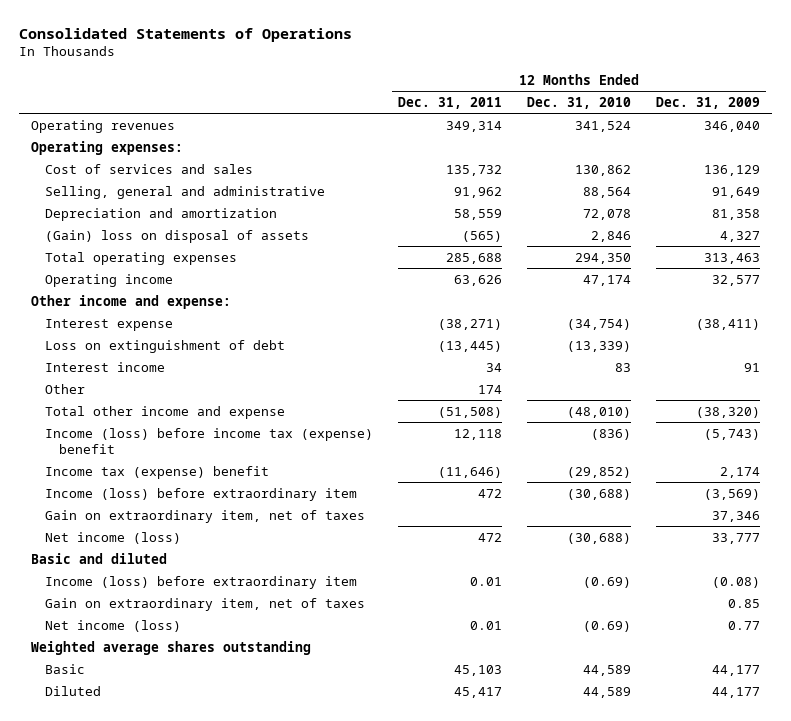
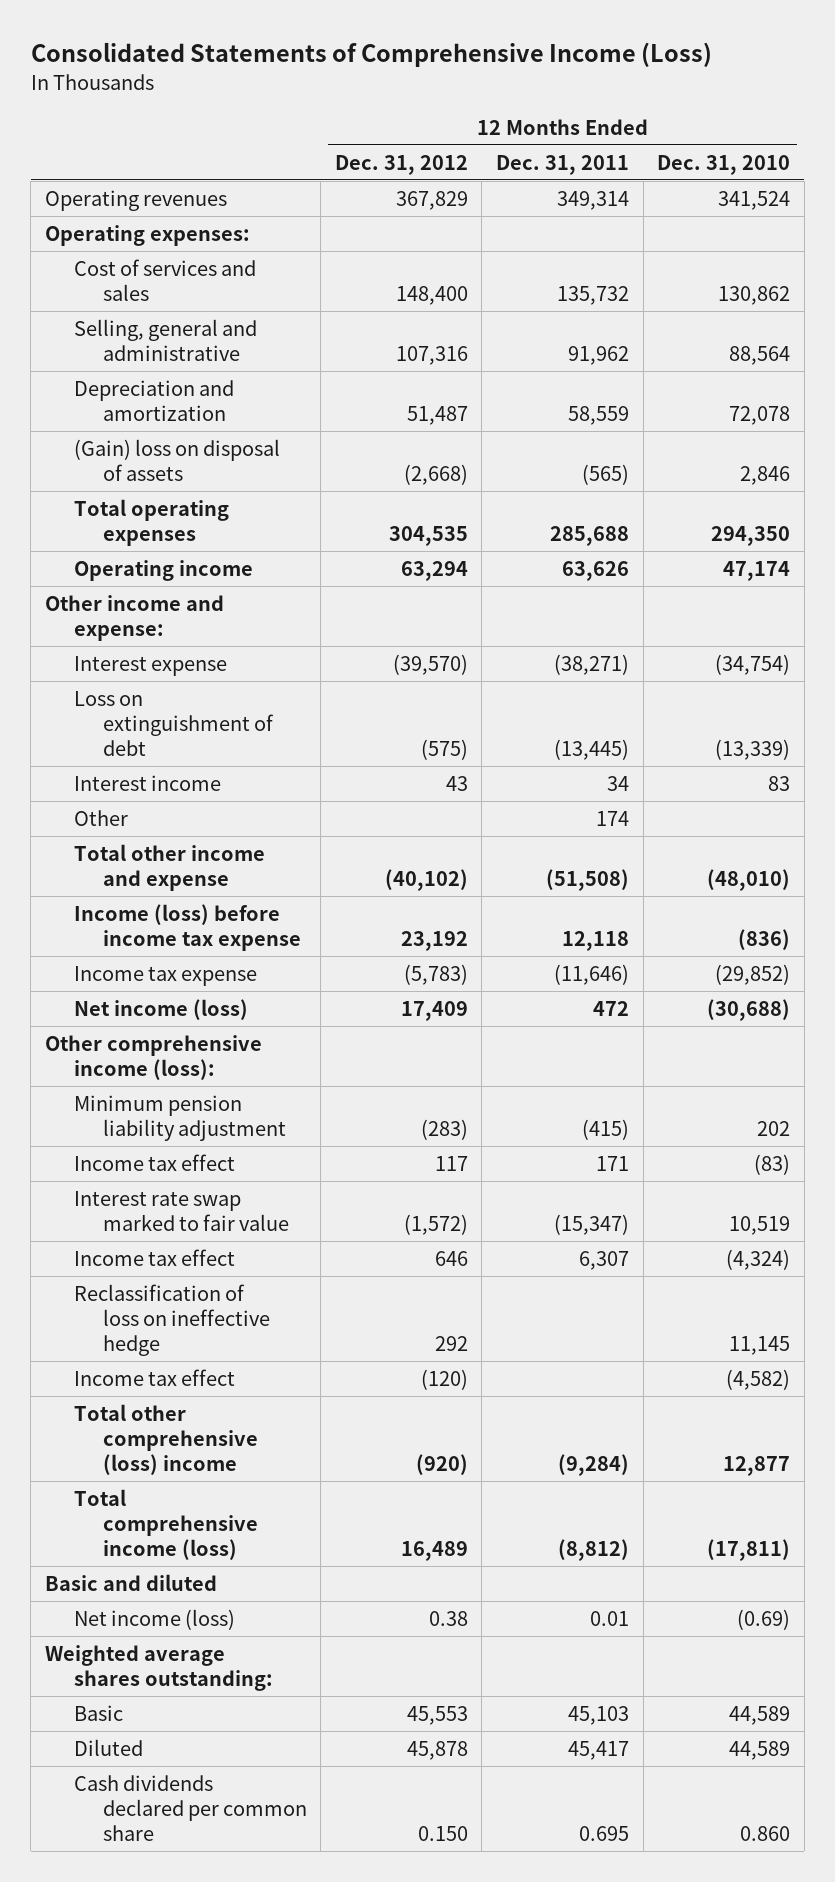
[18,27,352,42] Consolidated Statements of Operations -> [30,42,712,68] Consolidated Statements of Comprehensive Income (Loss)
[655,96,760,109] Dec. 31, 2009 -> none
none -> [334,154,468,175] Dec. 31, 2012
[45,487,358,501] Income (loss) before extraordinary item -> none
[45,509,366,523] Gain on extraordinary item, net of taxes -> none
[45,427,374,454] Income (loss) before income tax (expense) benefit -> [73,903,301,951] Income (loss) before income tax expense
[45,465,270,479] Income tax (expense) benefit -> [73,965,257,986] Income tax expense
none -> [45,1034,263,1080] Other comprehensive income (loss):
none -> [73,1094,286,1141] Minimum pension liability adjustment
none -> [73,1153,235,1171] Income tax effect
none -> [73,1190,289,1231] Interest rate swap marked to fair value
none -> [73,1248,235,1266] Income tax effect
none -> [73,1283,270,1356] Reclassification of loss on ineffective hedge
none -> [73,1368,235,1386] Income tax effect
none -> [73,1403,258,1475] Total other comprehensive (loss) income
none -> [73,1488,258,1560] Total comprehensive income (loss)
[45,575,358,589] Income (loss) before extraordinary item -> none
[45,597,366,611] Gain on extraordinary item, net of taxes -> none
[31,640,312,655] Weighted average shares outstanding -> [45,1644,273,1691] Weighted average shares outstanding:
none -> [73,1774,307,1841] Cash dividends declared per common share

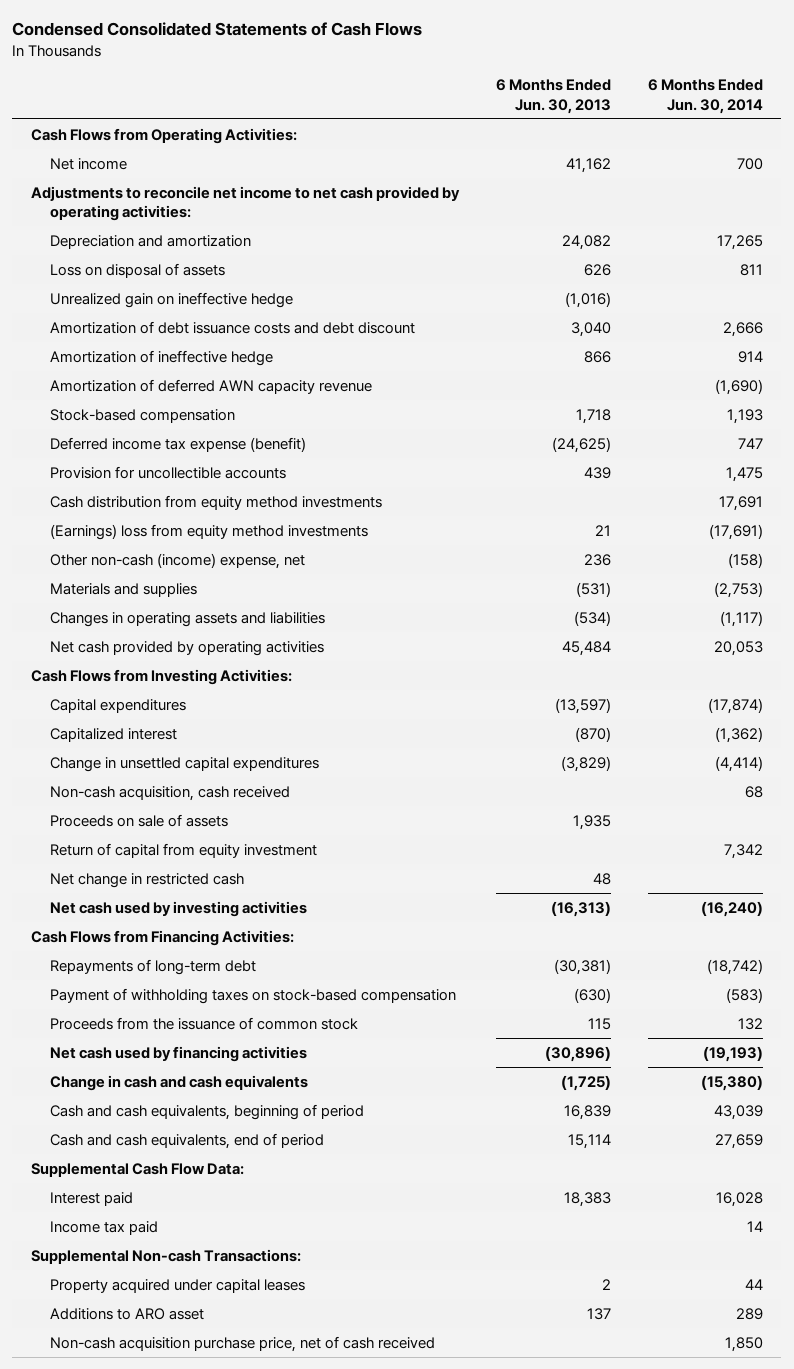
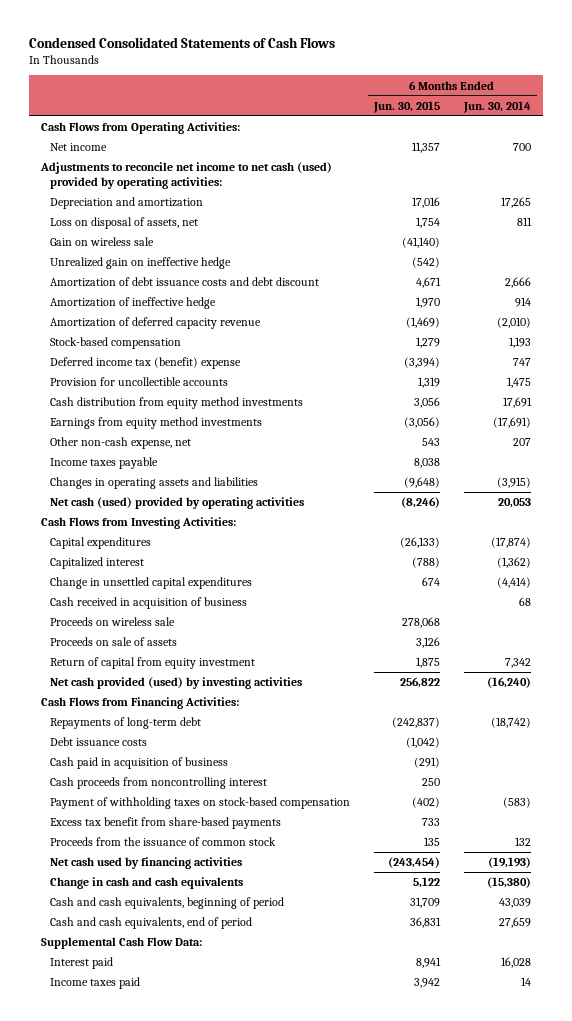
[495,79,611,114] 6 Months Ended Jun. 30, 2013 -> none
none -> [372,100,440,113] Jun. 30, 2015
[30,185,460,221] Adjustments to reconcile net income to net cash provided by operating activities: -> [40,162,333,189] Adjustments to reconcile net income to net cash (used) provided by operating activities:
[49,262,225,278] Loss on disposal of assets -> [49,217,198,230] Loss on disposal of assets, net
none -> [49,237,154,247] Gain on wireless sale
[49,378,372,394] Amortization of deferred AWN capacity revenue -> [49,317,261,330] Amortization of deferred capacity revenue
[714,378,763,395] (1,690) -> [496,317,531,329] (2,010)
[49,436,306,452] Deferred income tax expense (benefit) -> [49,357,241,370] Deferred income tax (benefit) expense
[49,582,197,597] Materials and supplies -> none
[49,523,368,540] (Earnings) loss from equity method investments -> [49,417,262,430] Earnings from equity method investments
[49,552,305,569] Other non-cash (income) expense, net -> [49,437,191,450] Other non-cash expense, net
[727,552,763,568] (158) -> [512,438,531,447] 207
none -> [49,457,158,470] Income taxes payable
[719,610,763,627] (1,117) -> [496,477,531,489] (3,915)
[49,640,324,656] Net cash provided by operating activities -> [49,497,304,510] Net cash (used) provided by operating activities
[49,785,290,801] Non-cash acquisition, cash received -> none
none -> [49,597,247,610] Cash received in acquisition of business
none -> [49,617,175,627] Proceeds on wireless sale
[49,872,244,888] Net change in restricted cash -> none
[49,900,307,917] Net cash used by investing activities -> [49,677,302,690] Net cash provided (used) by investing activities
none -> [49,737,147,747] Debt issuance costs
none -> [49,757,228,770] Cash paid in acquisition of business
none -> [49,777,267,790] Cash proceeds from noncontrolling interest
none -> [49,817,281,830] Excess tax benefit from share-based payments
[30,1248,301,1264] Supplemental Non-cash Transactions: -> none
[49,1278,305,1293] Property acquired under capital leases -> none
[49,1307,204,1320] Additions to ARO asset -> none
[49,1335,435,1352] Non-cash acquisition purchase price, net of cash received -> none
[49,1220,158,1235] Income tax paid -> [49,977,140,990] Income taxes paid

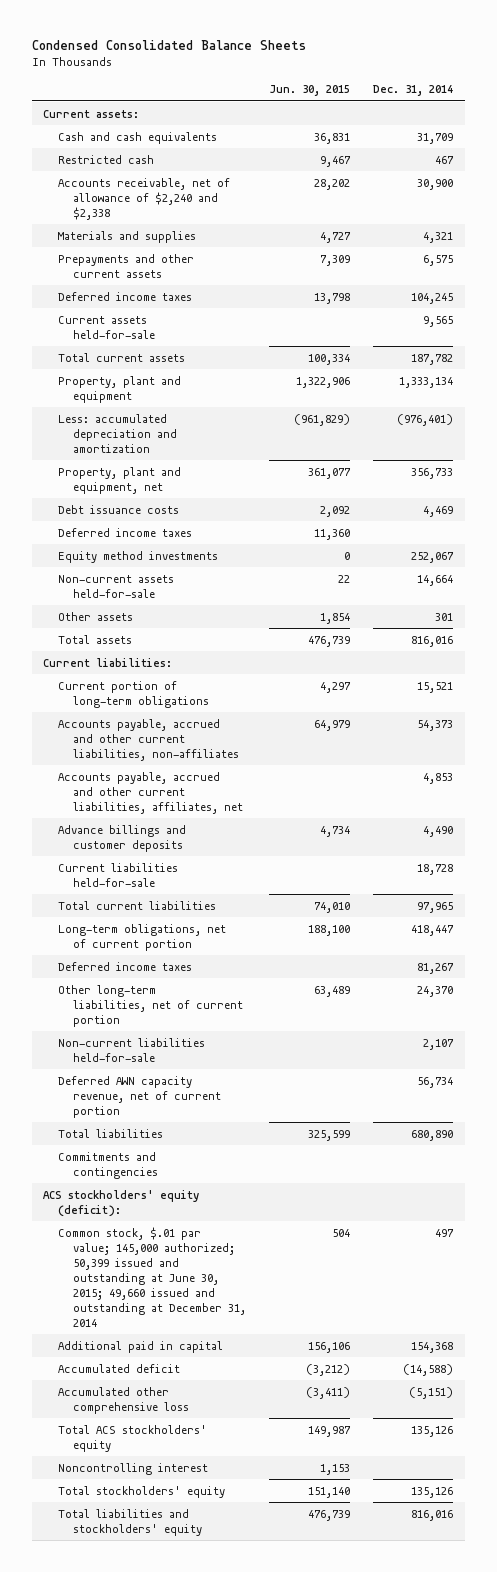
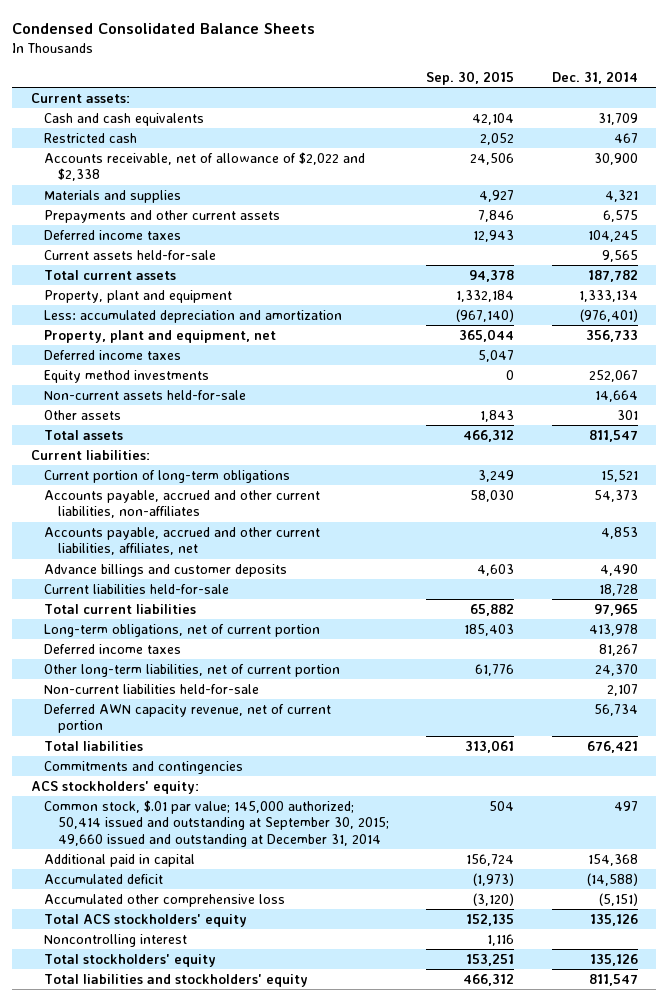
[269,85,351,97] Jun. 30, 2015 -> none
none -> [426,70,515,85] Sep. 30, 2015
[58,177,231,220] Accounts receivable, net of allowance of $2,240 and $2,338 -> [44,151,366,182] Accounts receivable, net of allowance of $2,022 and $2,338
[58,504,180,514] Debt issuance costs -> none
[411,635,454,647] 816,016 -> [588,429,638,442] 811,547
[411,924,455,936] 418,447 -> [588,623,638,636] 413,978
[411,1129,454,1141] 680,890 -> [586,740,638,753] 676,421
[43,1189,200,1217] ACS stockholders' equity (deficit): -> [30,780,199,794] ACS stockholders' equity:
[58,1226,247,1327] Common stock, $.01 par value; 145,000 authorized; 50,399 issued and outstanding at June 30, 2015; 49,660 issued and outstanding at December 31, 2014 -> [44,799,389,847] Common stock, $.01 par value; 145,000 authorized; 50,414 issued and outstanding at September 30, 2015; 49,660 issued and outstanding at December 31, 2014
[411,1509,454,1521] 816,016 -> [588,973,638,986] 811,547

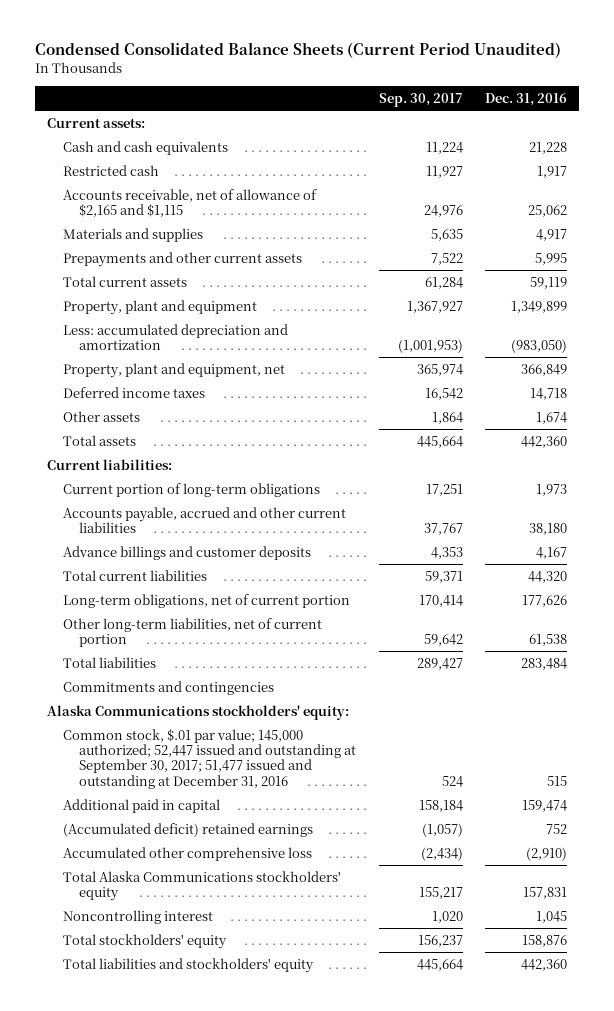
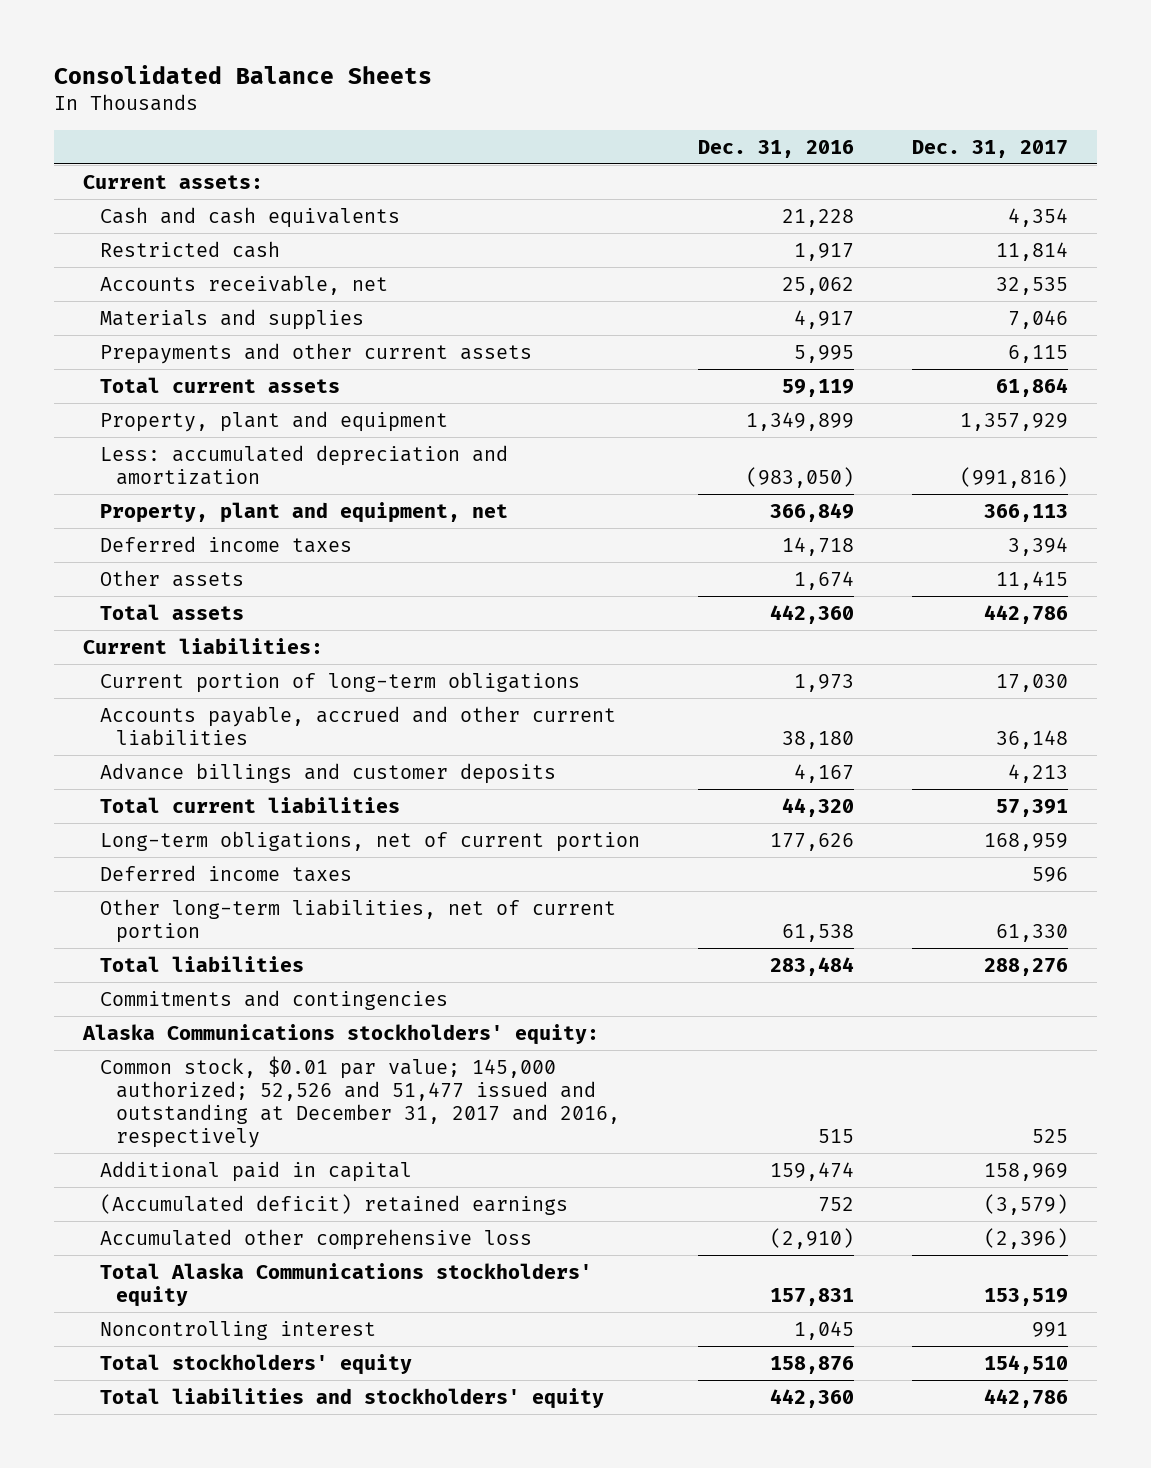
[35,42,562,59] Condensed Consolidated Balance Sheets (Current Period Unaudited) -> [53,64,432,84] Consolidated Balance Sheets
[378,92,463,107] Sep. 30, 2017 -> none
none -> [911,139,1068,158] Dec. 31, 2017
[62,188,317,218] Accounts receivable, net of allowance of $2,165 and $1,115 -> [99,274,388,295] Accounts receivable, net
none -> [99,864,352,882] Deferred income taxes
[62,728,356,789] Common stock, $.01 par value; 145,000 authorized; 52,447 issued and outstanding at September 30, 2017; 51,477 issued and outstanding at December 31, 2016 -> [99,1055,621,1148] Common stock, $0.01 par value; 145,000 authorized; 52,526 and 51,477 issued and outstanding at December 31, 2017 and 2016, respectively

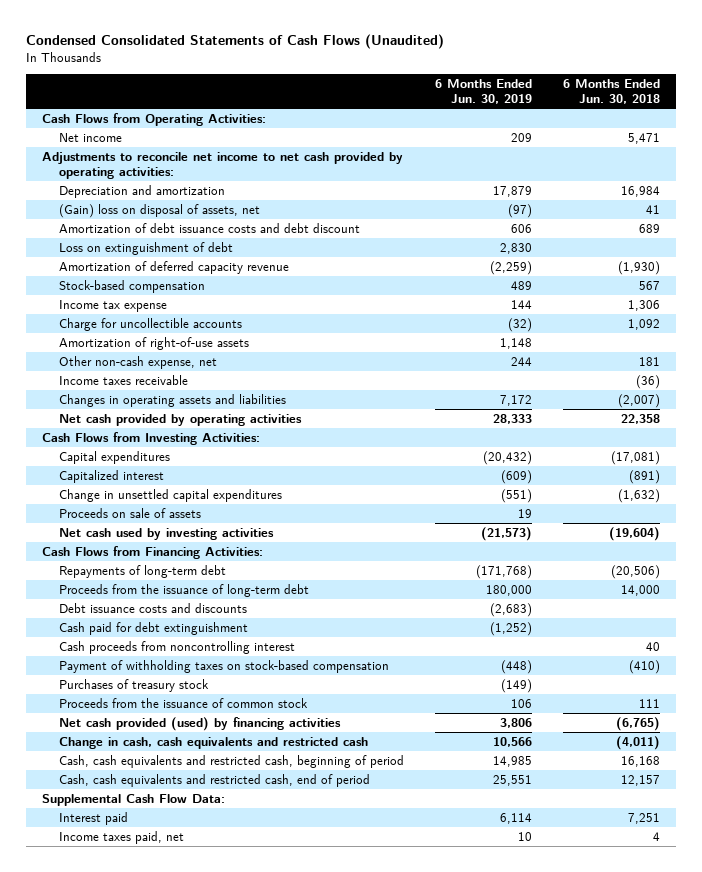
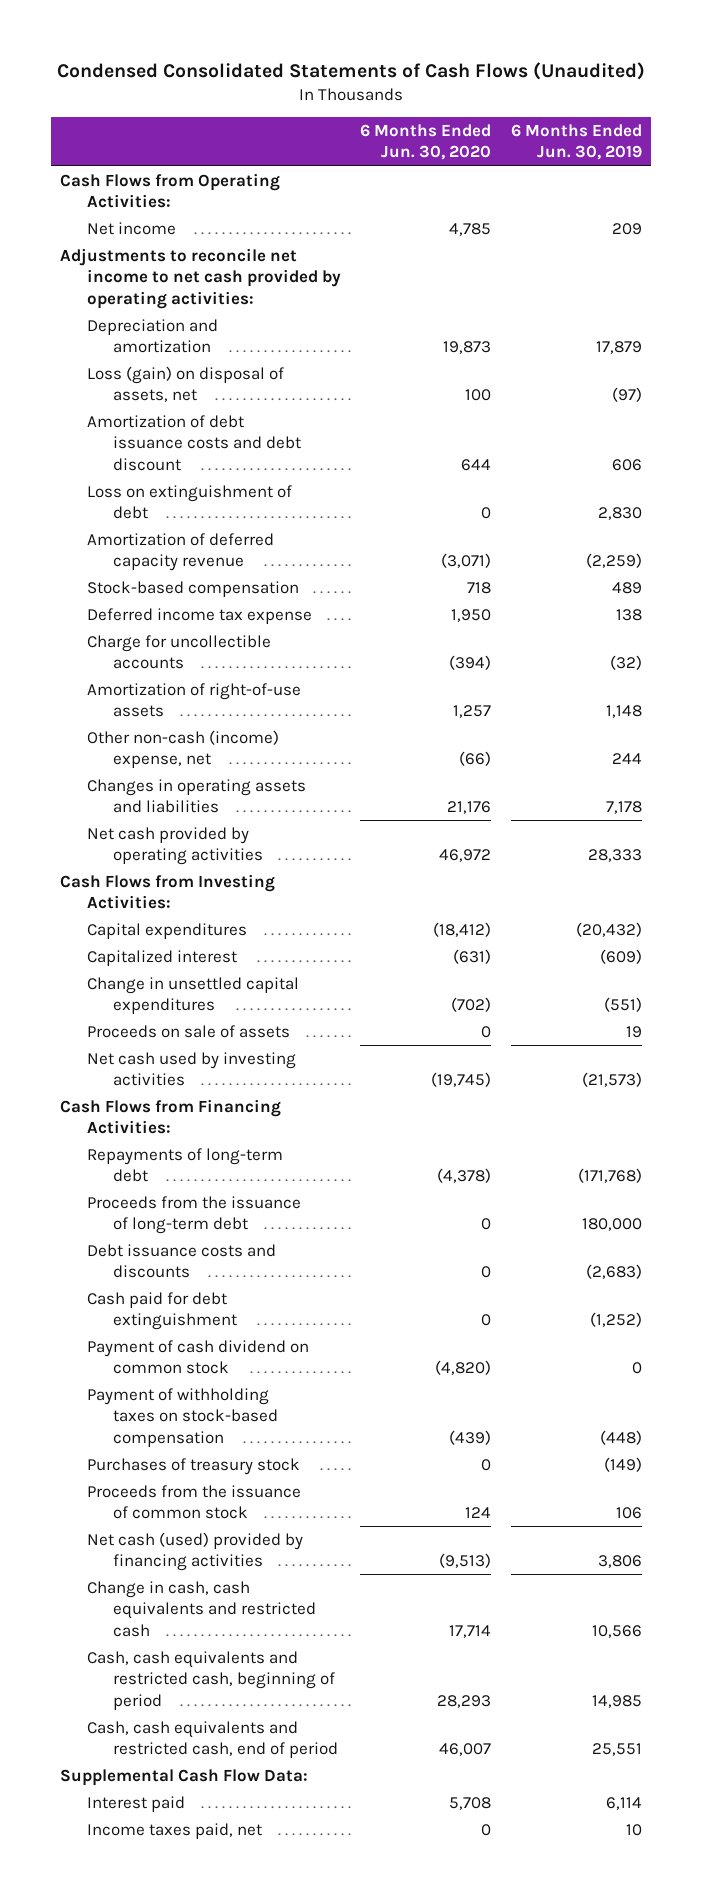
[563,78,661,104] 6 Months Ended Jun. 30, 2018 -> none
none -> [360,124,492,161] 6 Months Ended Jun. 30, 2020
[59,203,261,218] (Gain) loss on disposal of assets, net -> [86,365,284,403] Loss (gain) on disposal of assets, net
[59,299,168,312] Income tax expense -> [86,607,312,624] Deferred income tax expense
[511,299,533,309] 144 -> [615,608,642,621] 138
[59,374,189,385] Income taxes receivable -> none
[59,355,218,369] Other non-cash expense, net -> [86,729,279,769] Other non-cash (income) expense, net
[500,394,533,406] 7,172 -> [605,801,642,815] 7,178
[59,640,296,654] Cash proceeds from noncontrolling interest -> none
none -> [86,1339,309,1375] Payment of cash dividend on common stock
[59,716,342,731] Net cash provided (used) by financing activities -> [86,1531,303,1572] Net cash (used) provided by financing activities

